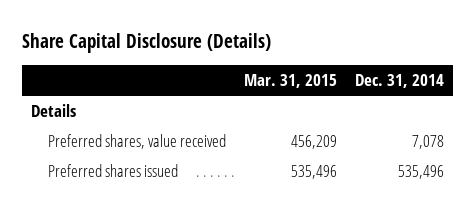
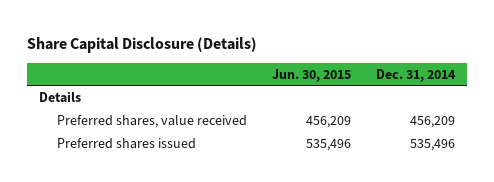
[244,74,338,89] Mar. 31, 2015 -> none
none -> [272,68,352,82] Jun. 30, 2015
[411,135,444,150] 7,078 -> [409,115,455,128] 456,209

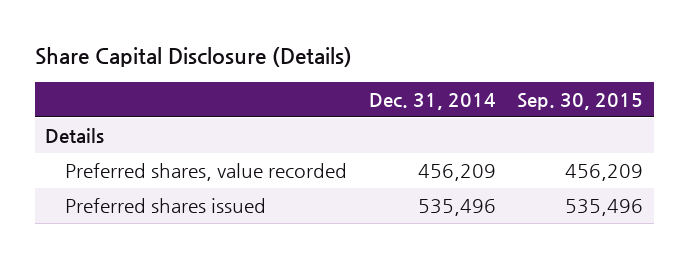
[272,68,352,82] Jun. 30, 2015 -> none
none -> [516,92,643,110] Sep. 30, 2015
[57,114,248,128] Preferred shares, value received -> [65,162,348,181] Preferred shares, value recorded

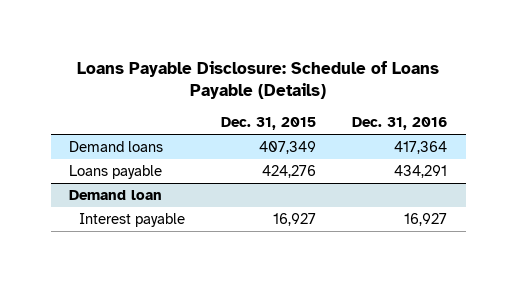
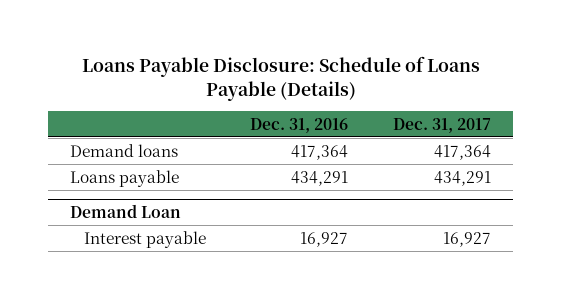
[221,117,317,131] Dec. 31, 2015 -> none
none -> [392,117,491,133] Dec. 31, 2017
[68,189,162,200] Demand loan -> [70,203,182,218] Demand Loan

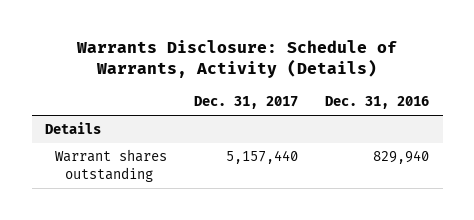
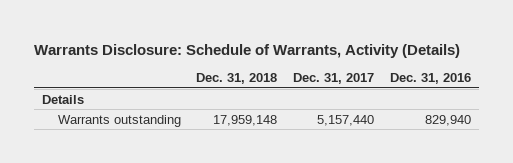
none -> [196,73,278,85] Dec. 31, 2018
[55,149,168,182] Warrant shares outstanding -> [57,114,181,127] Warrants outstanding

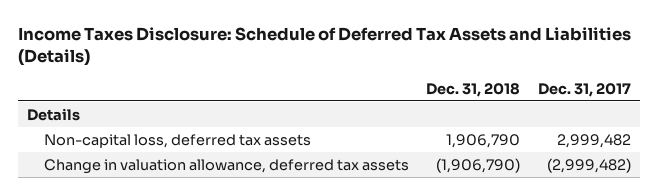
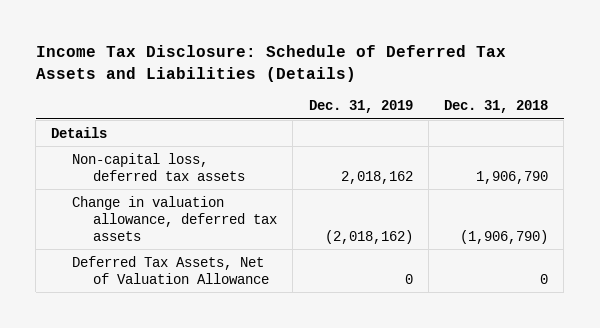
[17,26,631,66] Income Taxes Disclosure: Schedule of Deferred Tax Assets and Liabilities (Details) -> [35,45,506,82] Income Tax Disclosure: Schedule of Deferred Tax Assets and Liabilities (Details)
[538,82,632,97] Dec. 31, 2017 -> none
none -> [308,100,413,114] Dec. 31, 2019
none -> [72,255,270,284] Deferred Tax Assets, Net of Valuation Allowance

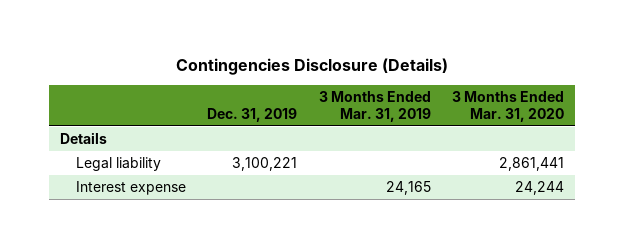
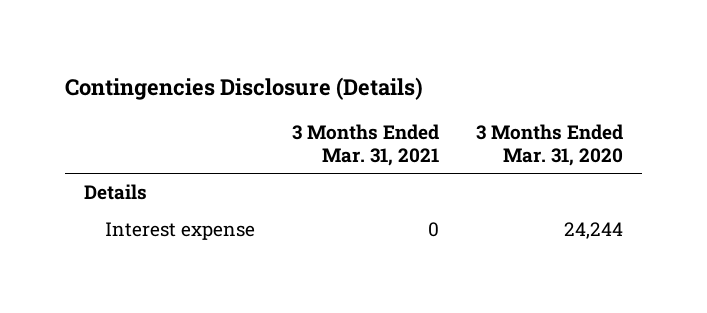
[207,108,298,123] Dec. 31, 2019 -> none
[318,91,431,123] 3 Months Ended Mar. 31, 2019 -> none
none -> [291,123,439,166] 3 Months Ended Mar. 31, 2021
[76,156,162,171] Legal liability -> none

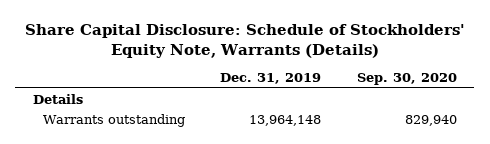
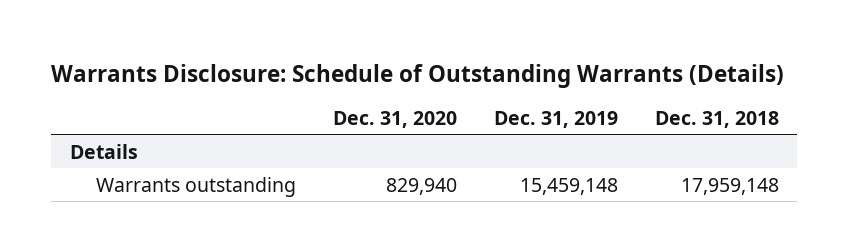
[24,24,465,58] Share Capital Disclosure: Schedule of Stockholders' Equity Note, Warrants (Details) -> [51,63,785,88] Warrants Disclosure: Schedule of Outstanding Warrants (Details)
[356,73,457,86] Sep. 30, 2020 -> none
none -> [333,110,458,128] Dec. 31, 2020
none -> [655,110,780,128] Dec. 31, 2018
[249,114,322,126] 13,964,148 -> [520,177,619,195] 15,459,148

